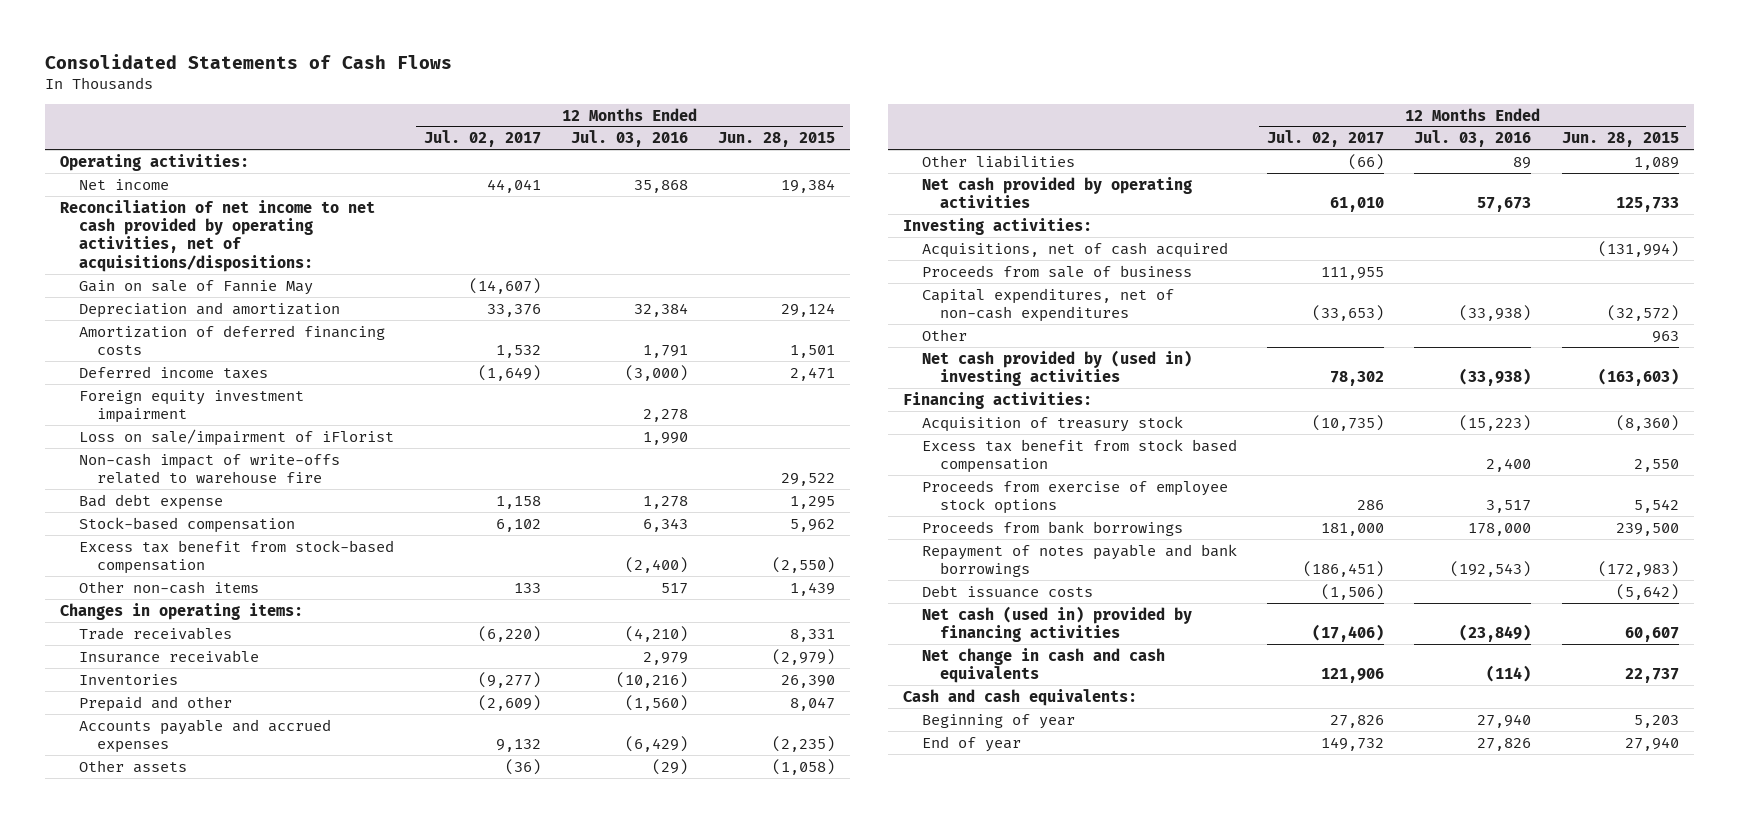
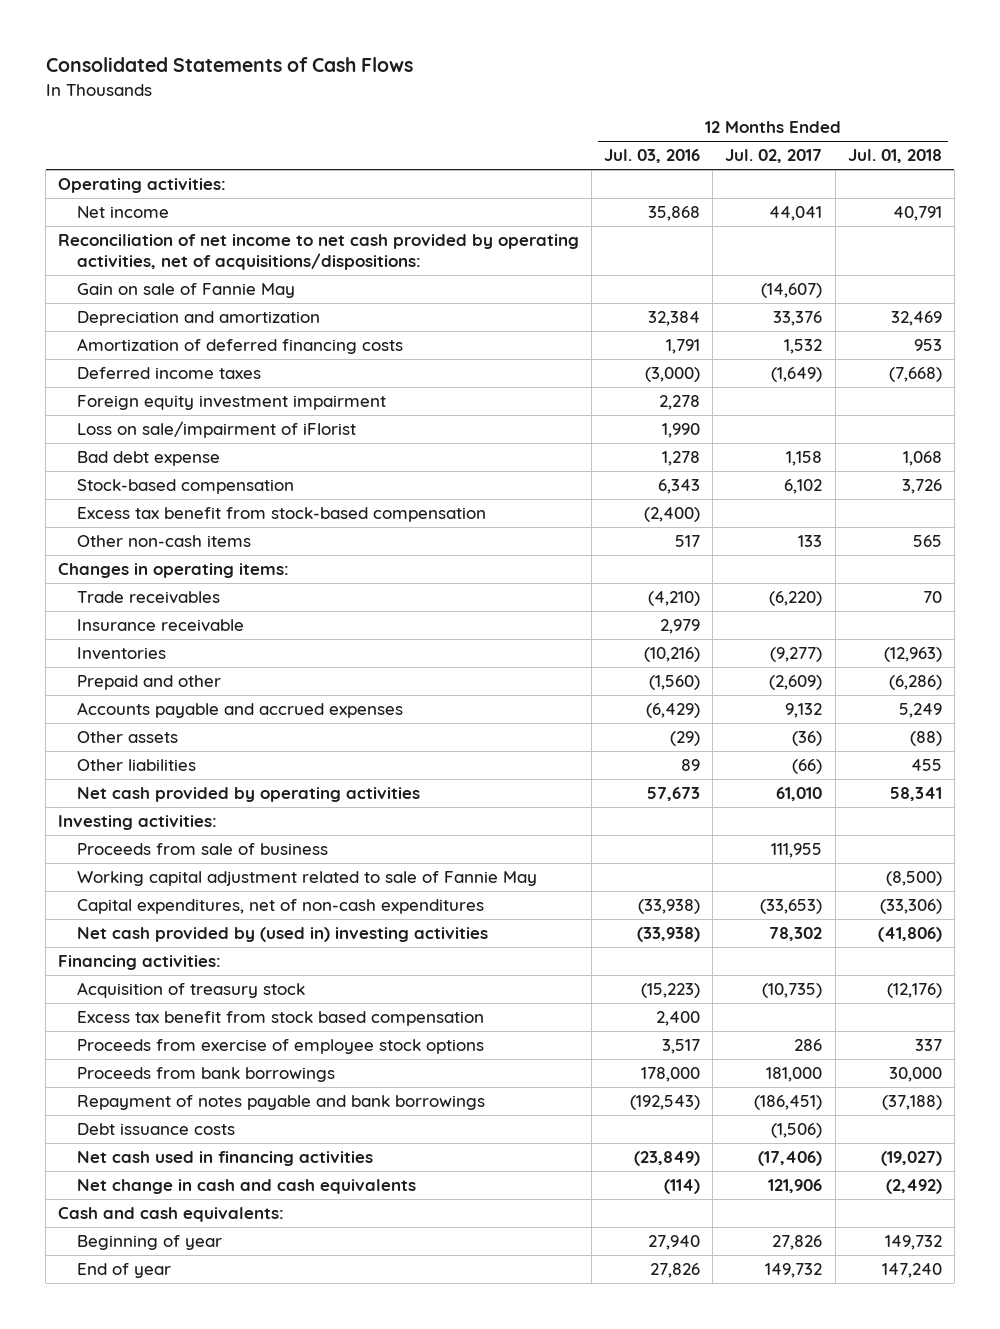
[718,132,836,148] Jun. 28, 2015 -> none
none -> [847,149,942,164] Jul. 01, 2018
[78,452,340,484] Non-cash impact of write-offs related to warehouse fire -> none
[921,241,1228,258] Acquisitions, net of cash acquired -> none
none -> [77,871,538,887] Working capital adjustment related to sale of Fannie May
[921,328,967,341] Other -> none
[921,605,1192,642] Net cash (used in) provided by financing activities -> [77,1151,374,1167] Net cash used in financing activities

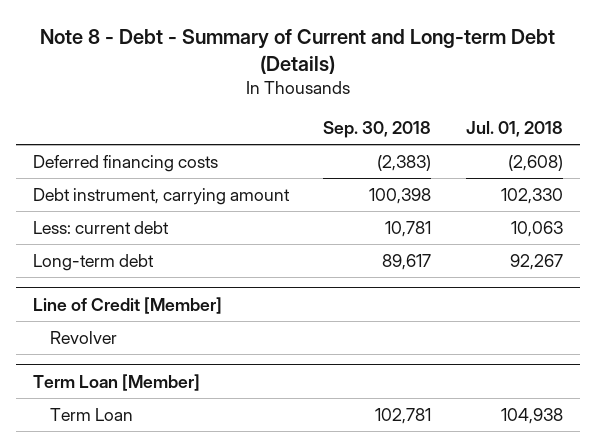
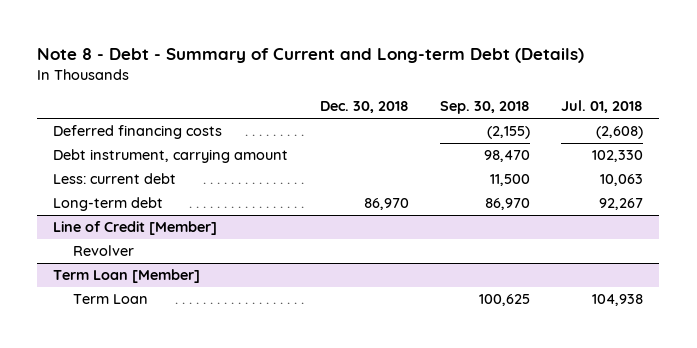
none -> [319,101,409,114] Dec. 30, 2018
[377,154,432,171] (2,383) -> [487,126,531,140] (2,155)
[369,187,432,204] 100,398 -> [484,150,531,163] 98,470
[385,220,432,237] 10,781 -> [490,174,531,187] 11,500
[382,253,432,270] 89,617 -> [485,198,531,211] 86,970
[375,407,432,424] 102,781 -> [479,294,531,307] 100,625

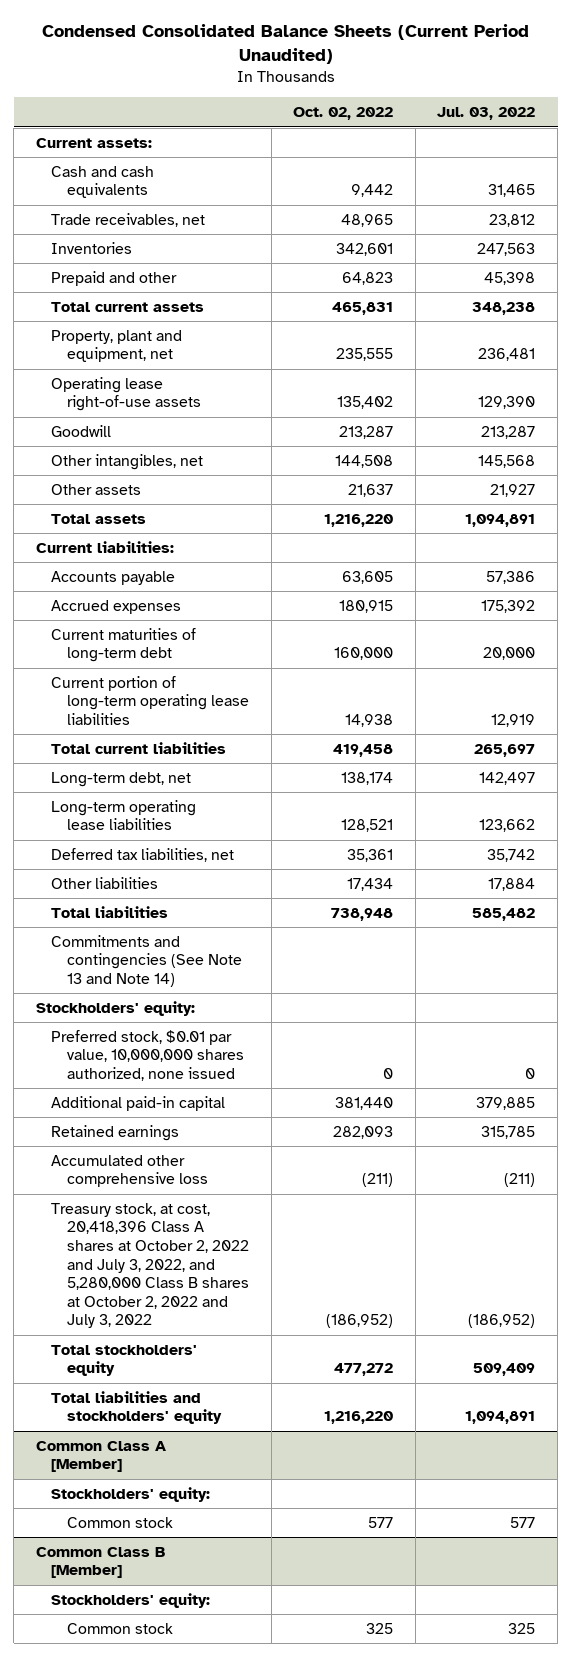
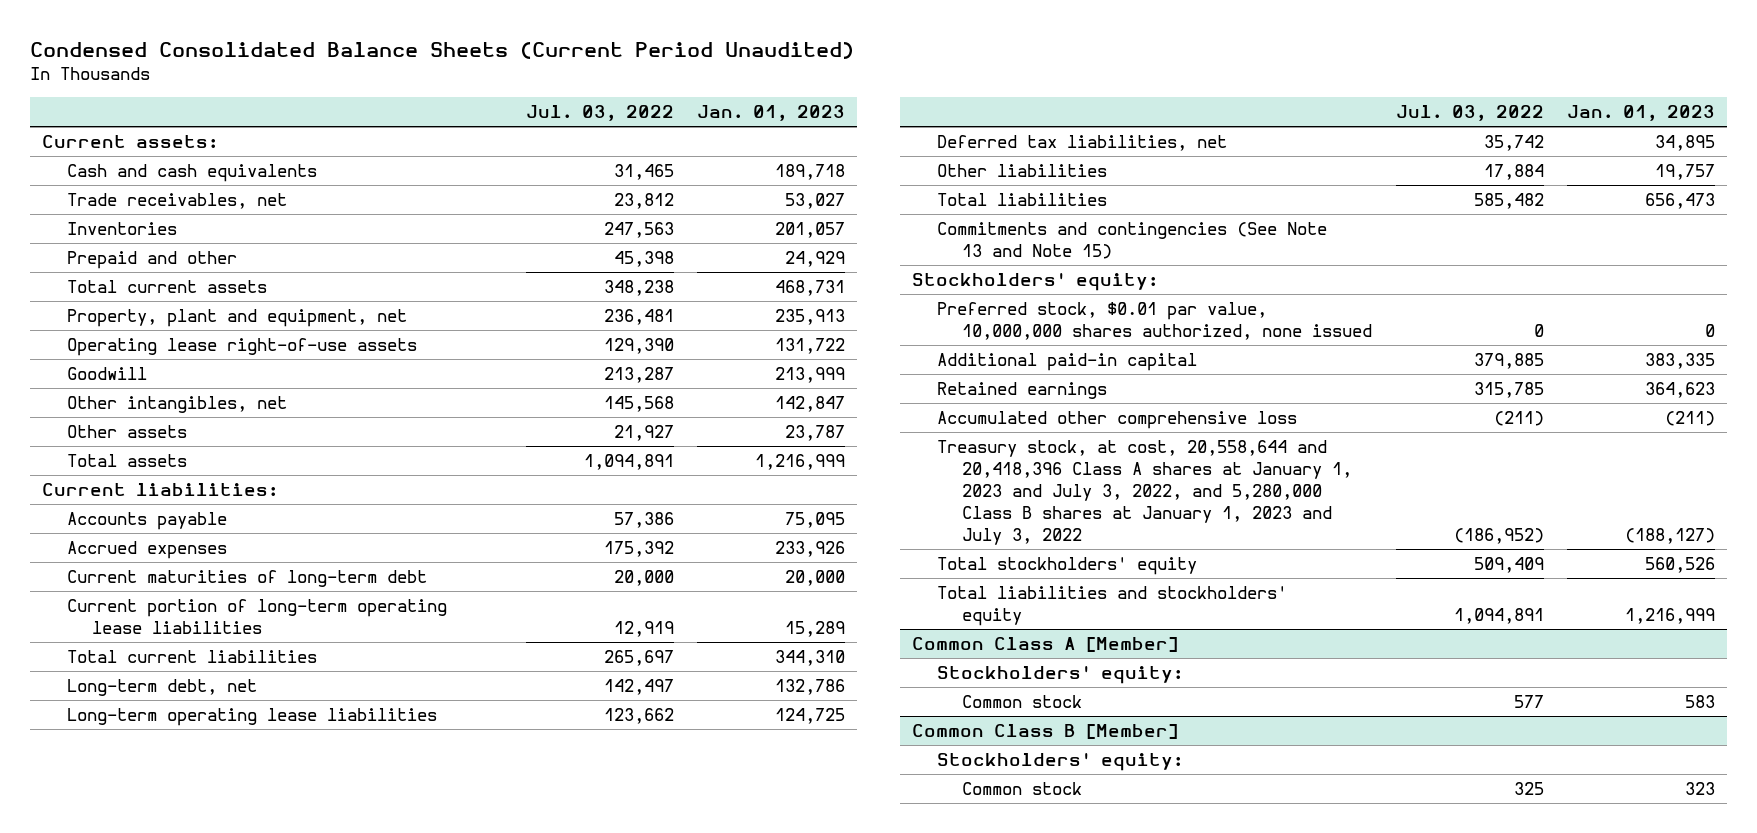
[293,107,394,121] Oct. 02, 2022 -> none
none -> [697,105,846,122] Jan. 01, 2023
[51,934,243,988] Commitments and contingencies (See Note 13 and Note 14) -> [936,222,1327,259] Commitments and contingencies (See Note 13 and Note 15)
[51,1202,250,1329] Treasury stock, at cost, 20,418,396 Class A shares at October 2, 2022 and July 3, 2022, and 5,280,000 Class B shares at October 2, 2022 and July 3, 2022 -> [936,440,1353,545] Treasury stock, at cost, 20,558,644 and 20,418,396 Class A shares at January 1, 2023 and July 3, 2022, and 5,280,000 Class B shares at January 1, 2023 and July 3, 2022

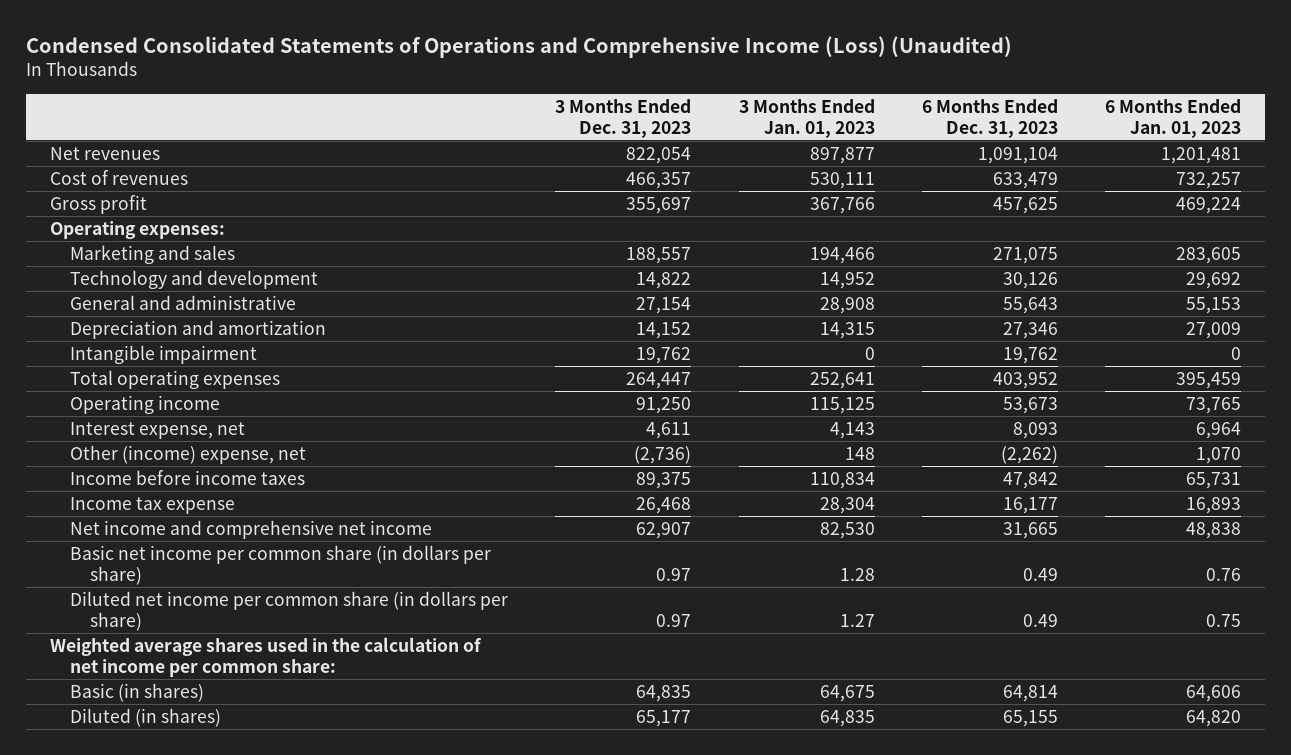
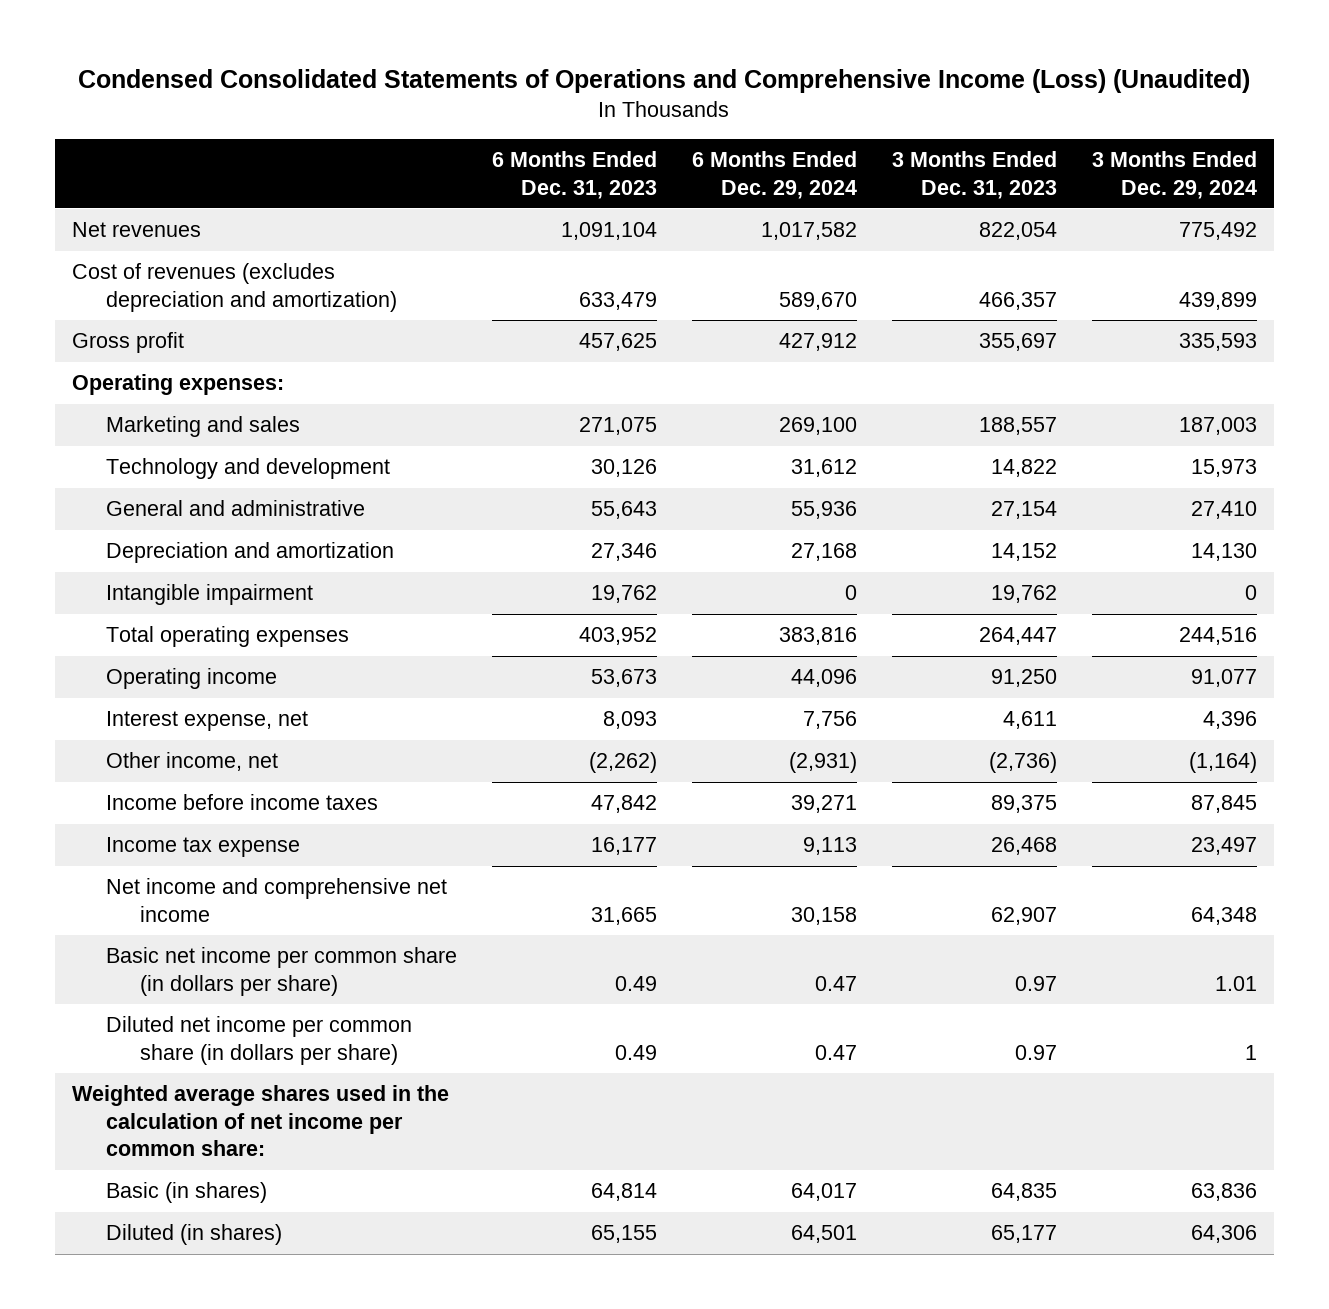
[738,98,875,138] 3 Months Ended Jan. 01, 2023 -> none
[1105,98,1242,138] 6 Months Ended Jan. 01, 2023 -> none
none -> [691,151,857,199] 6 Months Ended Dec. 29, 2024
none -> [1091,151,1257,199] 3 Months Ended Dec. 29, 2024
[49,170,188,186] Cost of revenues -> [72,263,398,312] Cost of revenues (excludes depreciation and amortization)
[69,445,306,465] Other (income) expense, net -> [106,752,279,772] Other income, net

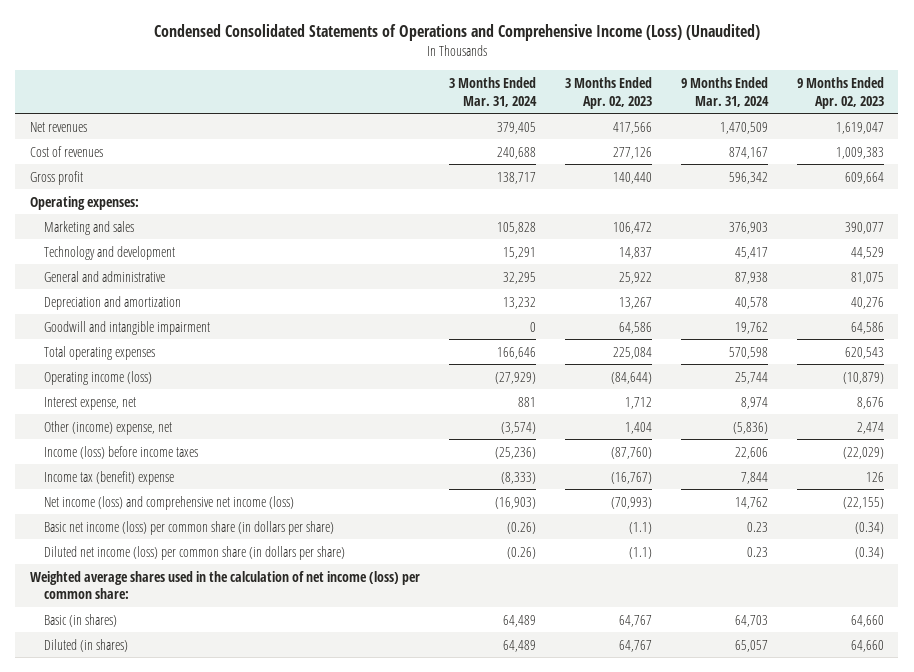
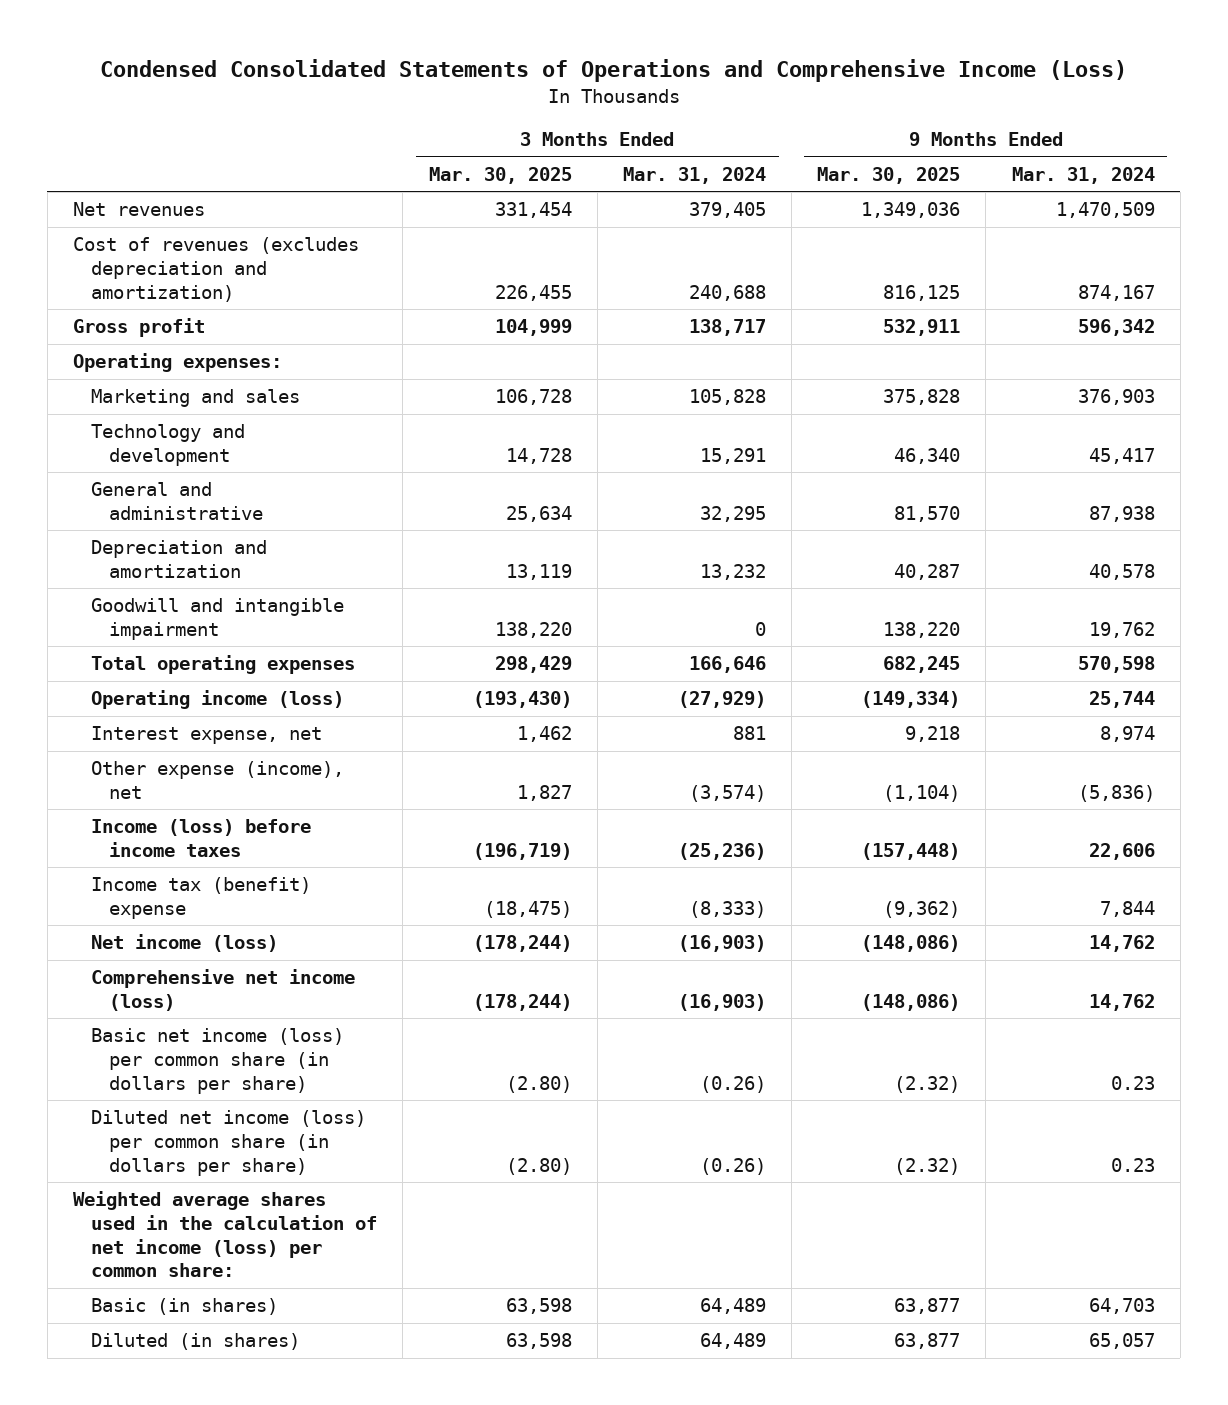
[153,24,760,42] Condensed Consolidated Statements of Operations and Comprehensive Income (Loss) (Unaudited) -> [99,59,1127,83] Condensed Consolidated Statements of Operations and Comprehensive Income (Loss)
[564,76,652,109] 3 Months Ended Apr. 02, 2023 -> none
[796,76,884,109] 9 Months Ended Apr. 02, 2023 -> none
none -> [428,166,572,184] Mar. 30, 2025
none -> [817,166,961,184] Mar. 30, 2025
[29,145,103,157] Cost of revenues -> [73,237,360,302] Cost of revenues (excludes depreciation and amortization)
[44,420,173,435] Other (income) expense, net -> [91,761,345,799] Other expense (income), net
[44,495,295,510] Net income (loss) and comprehensive net income (loss) -> [91,934,279,953] Net income (loss)
none -> [91,969,356,1011] Comprehensive net income (loss)

